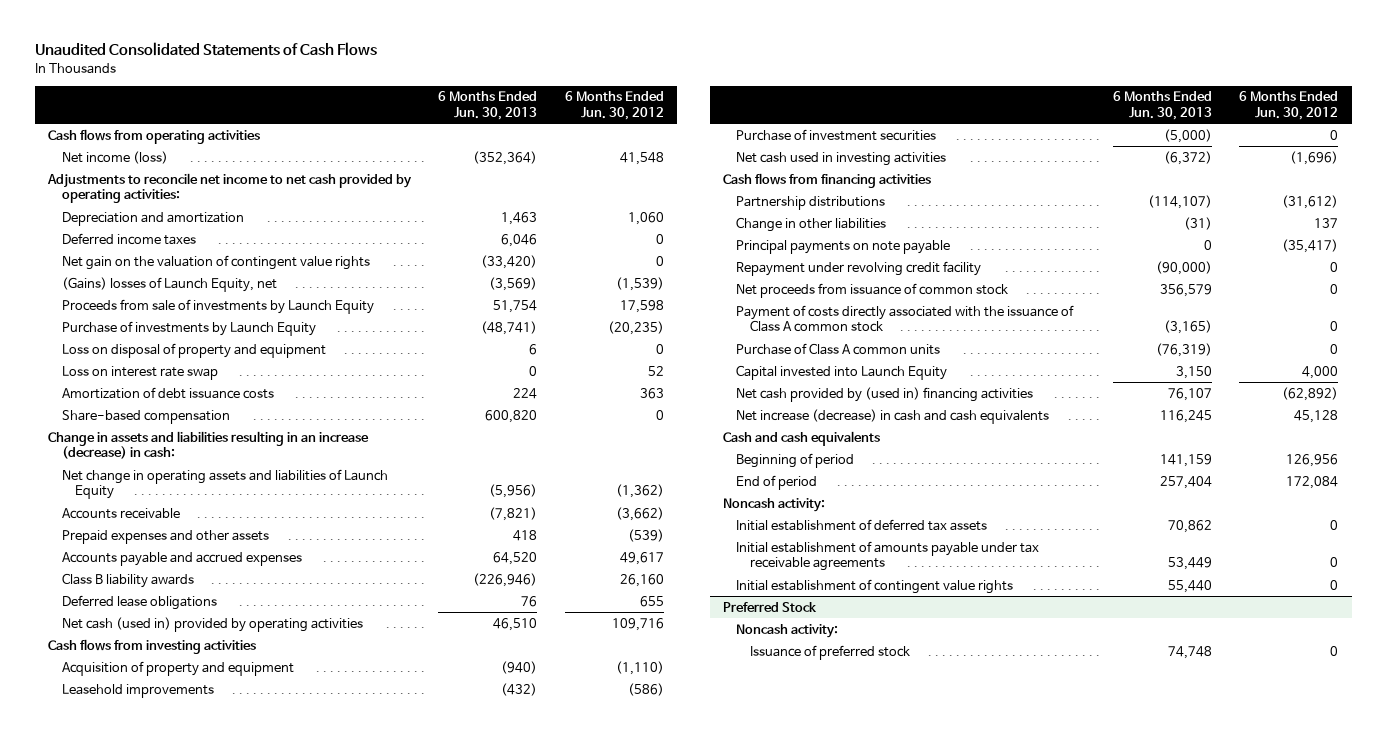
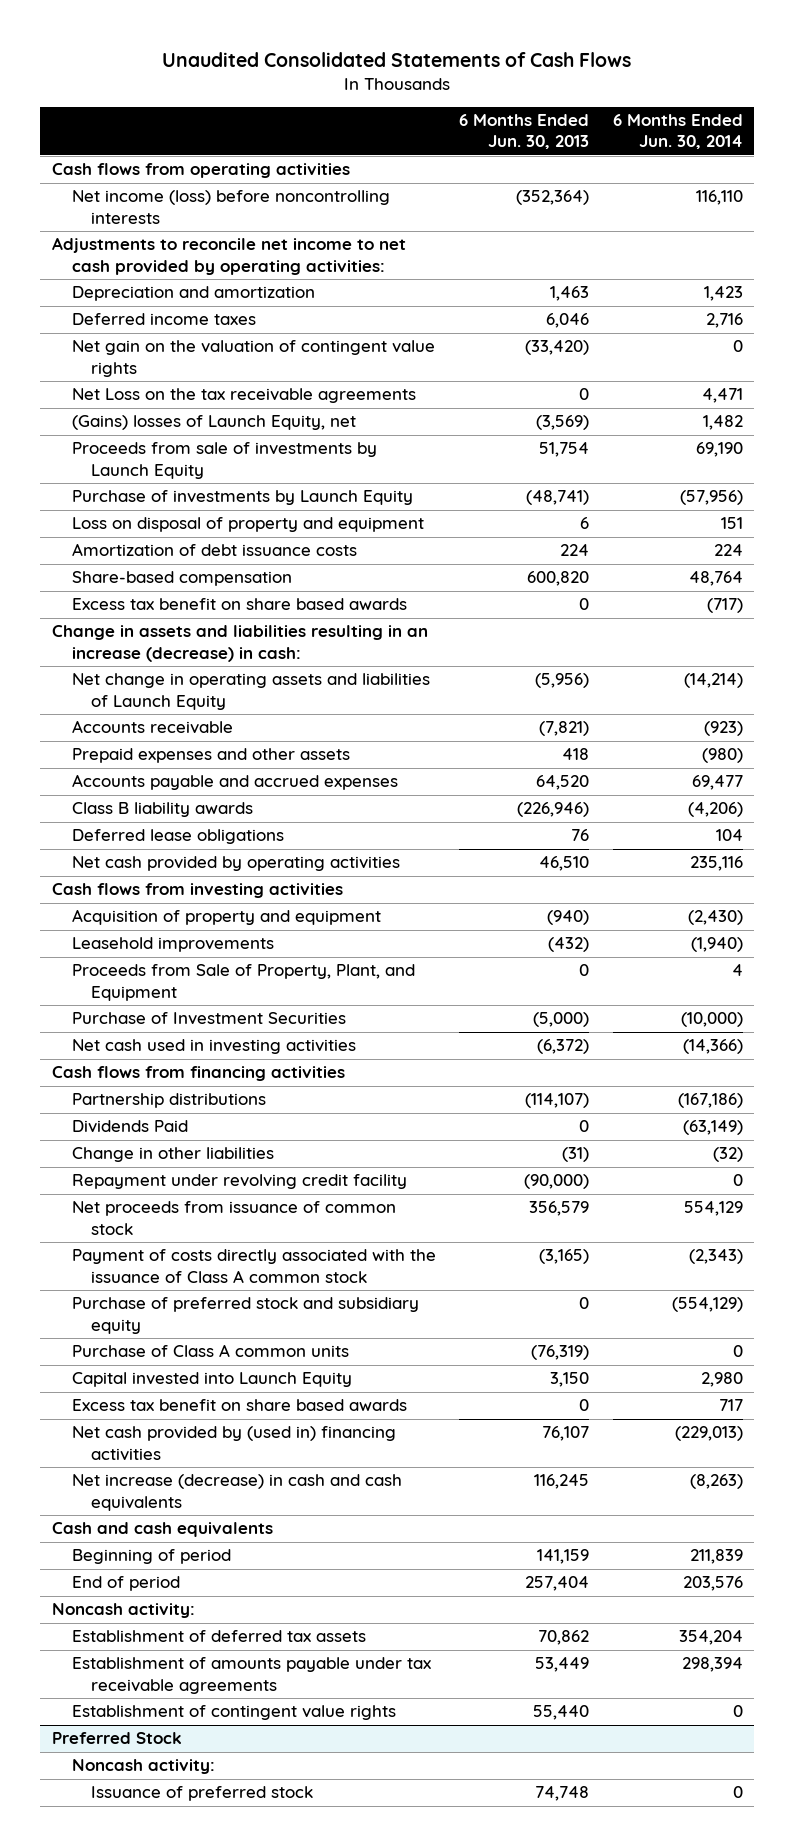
[564,91,664,120] 6 Months Ended Jun. 30, 2012 -> none
none -> [612,114,743,150] 6 Months Ended Jun. 30, 2014
[61,150,168,164] Net income (loss) -> [71,190,390,224] Net income (loss) before noncontrolling interests
none -> [71,388,416,404] Net Loss on the tax receivable agreements
[61,365,218,380] Loss on interest rate swap -> none
none -> [71,598,407,611] Excess tax benefit on share based awards
[61,616,363,632] Net cash (used in) provided by operating activities -> [71,856,400,872] Net cash provided by operating activities
none -> [71,964,415,1001] Proceeds from Sale of Property, Plant, and Equipment
[736,128,937,141] Purchase of investment securities -> [71,1012,346,1026] Purchase of Investment Securities
none -> [71,1120,188,1134] Dividends Paid
[736,239,951,254] Principal payments on note payable -> none
none -> [71,1297,419,1334] Purchase of preferred stock and subsidiary equity
none -> [71,1399,407,1412] Excess tax benefit on share based awards
[736,518,988,531] Initial establishment of deferred tax assets -> [71,1630,366,1643] Establishment of deferred tax assets
[736,540,1040,572] Initial establishment of amounts payable under tax receivable agreements -> [71,1657,431,1694] Establishment of amounts payable under tax receivable agreements
[736,578,1014,594] Initial establishment of contingent value rights -> [71,1705,396,1721] Establishment of contingent value rights

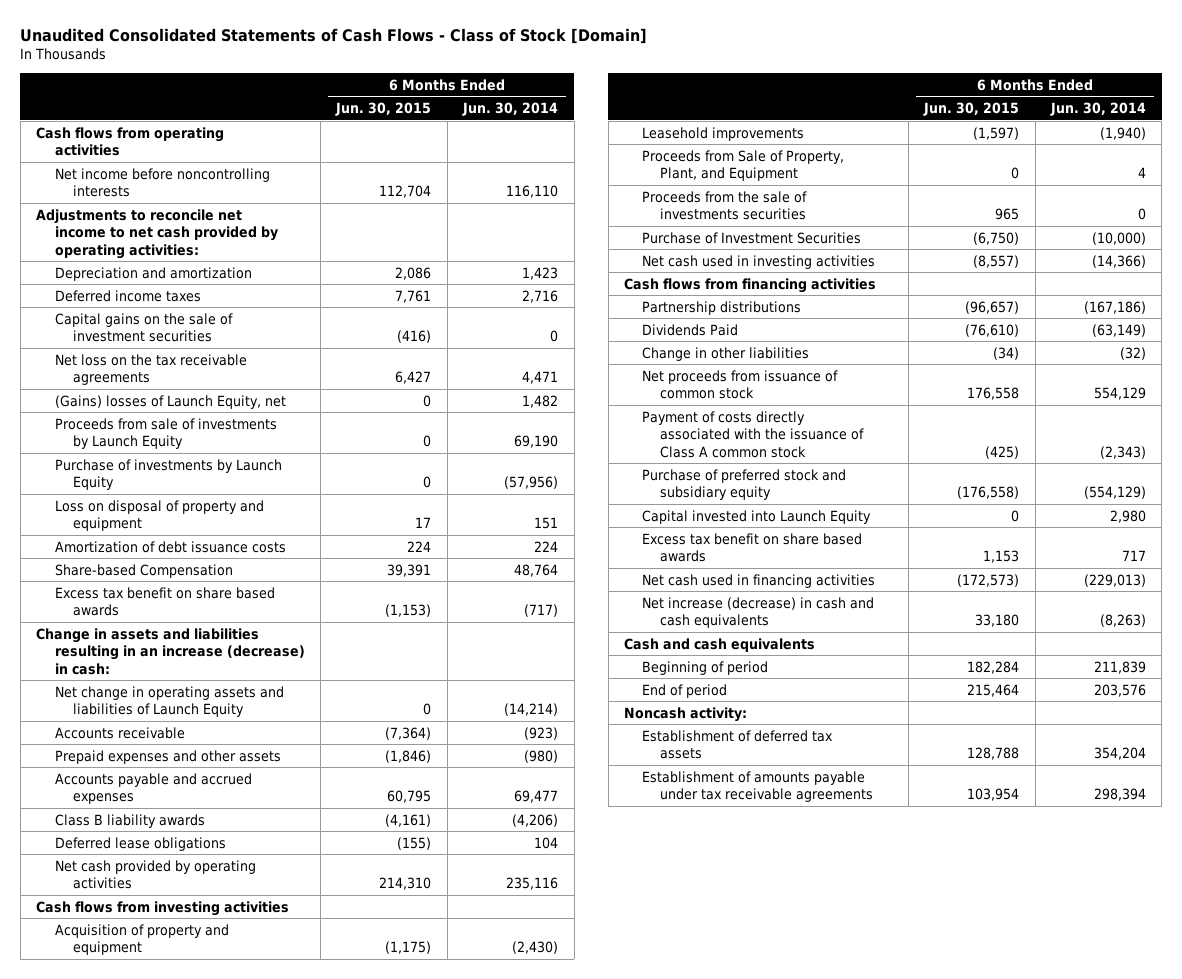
[162,51,632,67] Unaudited Consolidated Statements of Cash Flows -> [20,28,648,45] Unaudited Consolidated Statements of Cash Flows - Class of Stock [Domain]
[459,114,590,150] 6 Months Ended Jun. 30, 2013 -> none
none -> [335,102,432,117] Jun. 30, 2015
[71,190,390,224] Net income (loss) before noncontrolling interests -> [54,167,270,198] Net income before noncontrolling interests
[71,340,435,377] Net gain on the valuation of contingent value rights -> none
none -> [54,312,233,343] Capital gains on the sale of investment securities
[71,388,416,404] Net Loss on the tax receivable agreements -> [54,353,247,386] Net loss on the tax receivable agreements
[71,571,292,587] Share-based compensation -> [54,563,233,578] Share-based Compensation
none -> [642,190,808,221] Proceeds from the sale of investments securities
[71,1174,407,1190] Repayment under revolving credit facility -> none
[71,1344,349,1358] Purchase of Class A common units -> none
[71,1426,396,1461] Net cash provided by (used in) financing activities -> [642,573,876,588] Net cash used in financing activities
[71,1705,396,1721] Establishment of contingent value rights -> none
[52,1732,183,1745] Preferred Stock -> none
[71,1759,215,1775] Noncash activity: -> none
[90,1786,313,1802] Issuance of preferred stock -> none

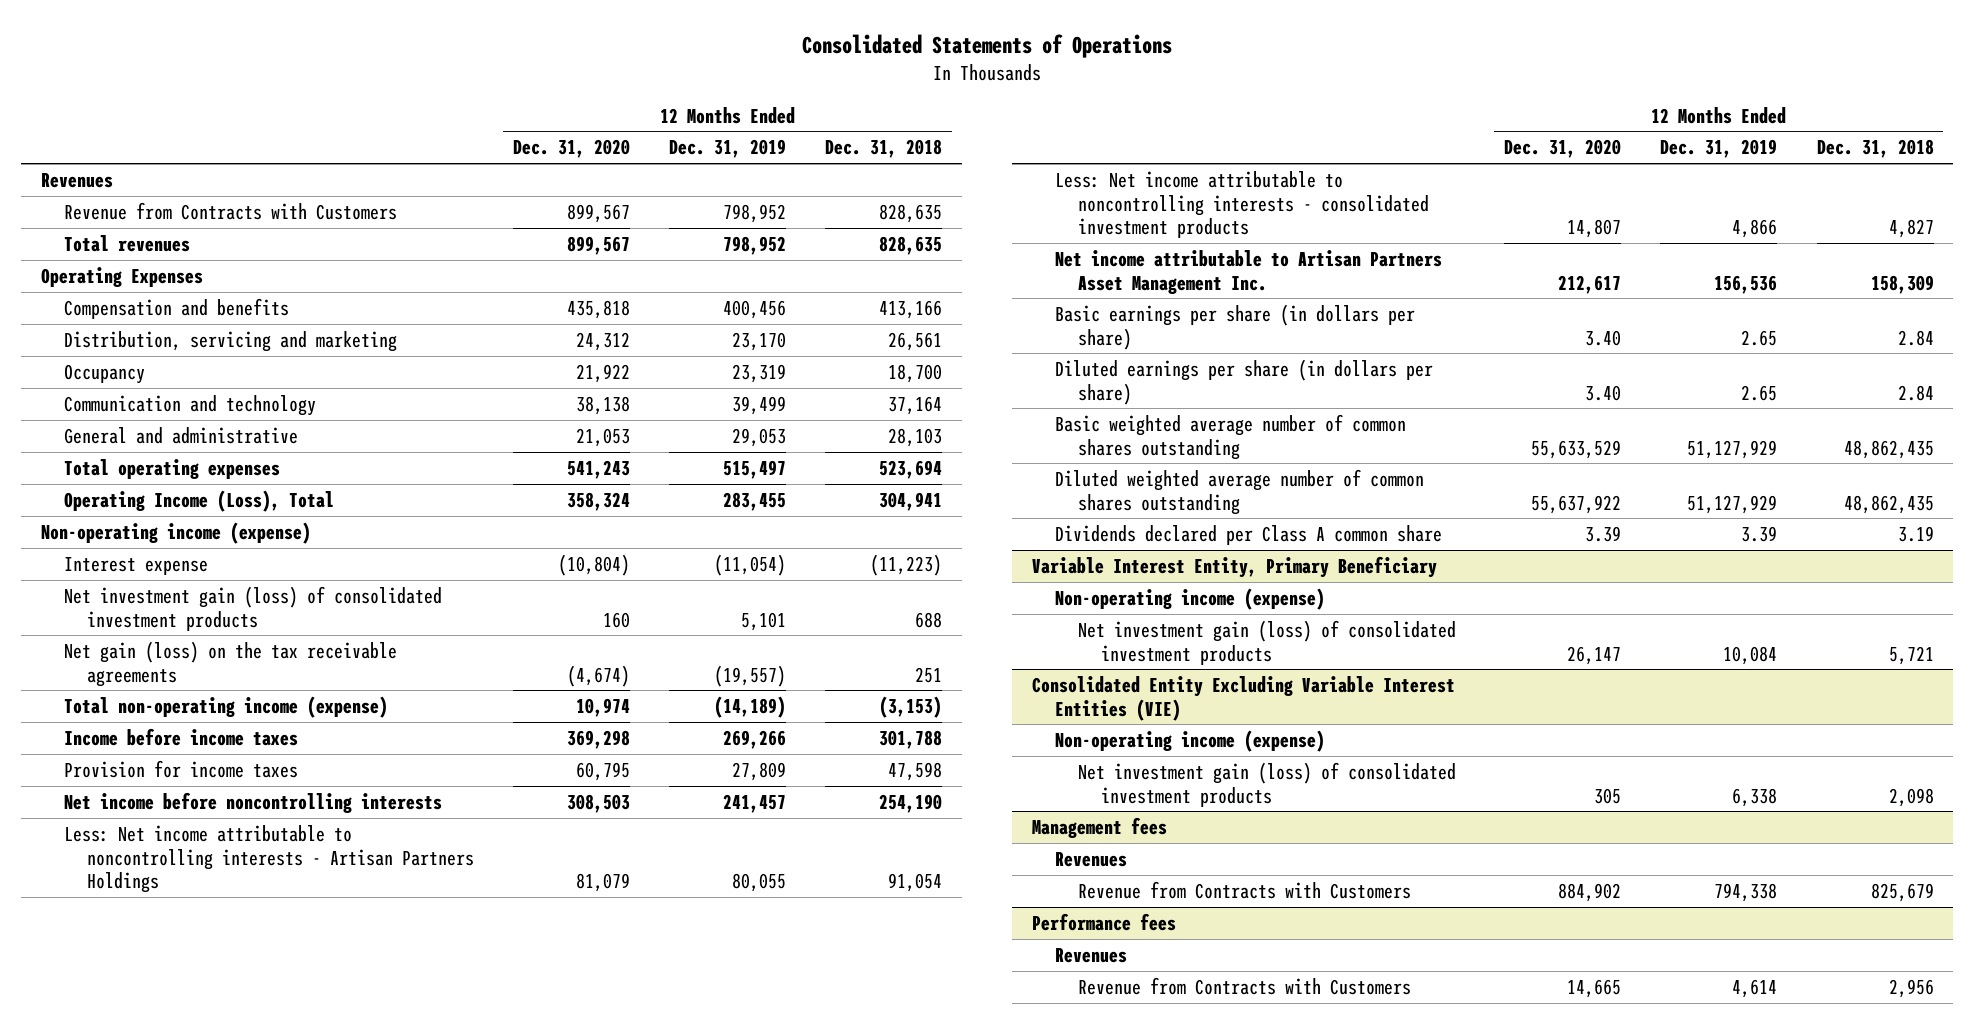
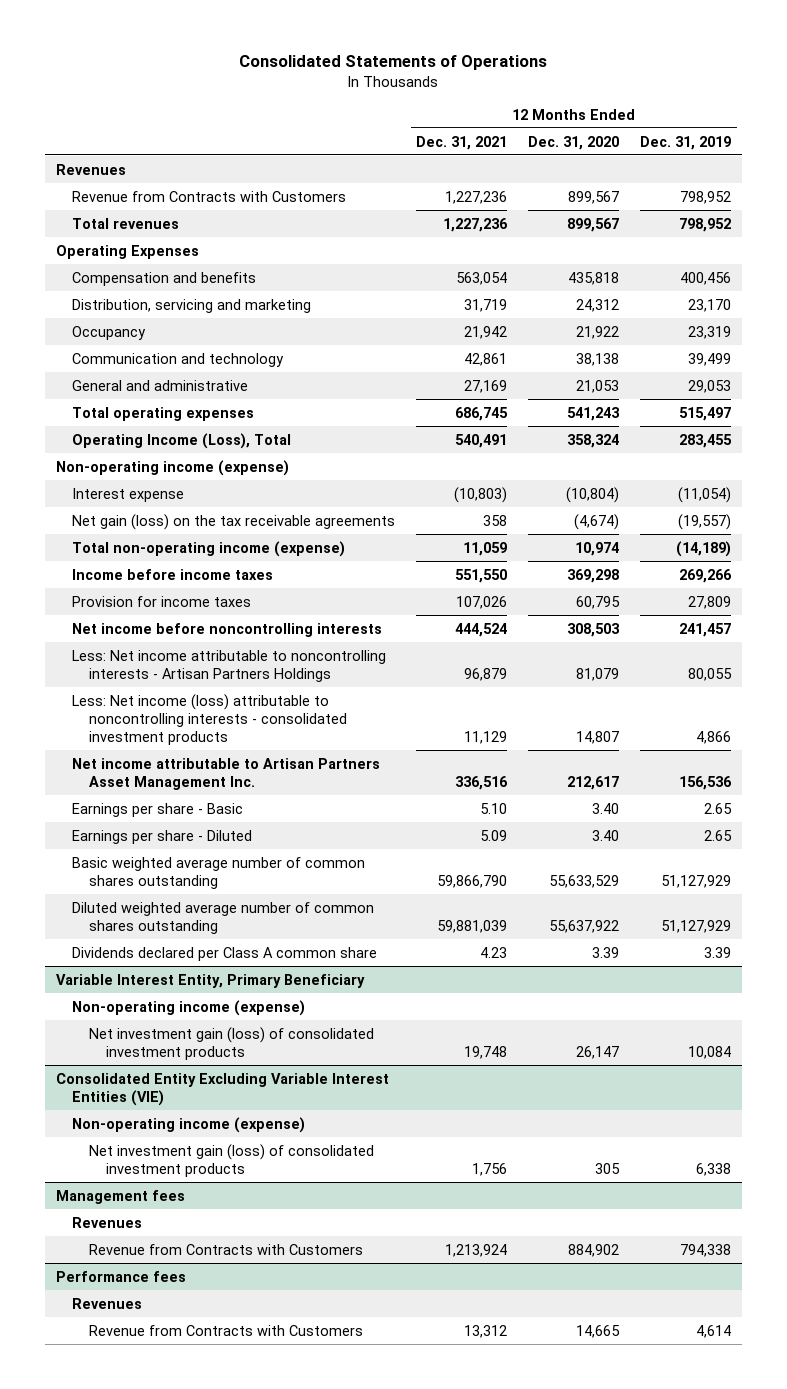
[825,139,943,159] Dec. 31, 2018 -> none
none -> [416,135,508,150] Dec. 31, 2021
[63,585,442,631] Net investment gain (loss) of consolidated investment products -> none
[1054,170,1429,239] Less: Net income attributable to noncontrolling interests - consolidated investment products -> [72,693,348,746] Less: Net income (loss) attributable to noncontrolling interests - consolidated investment products
[1054,303,1415,350] Basic earnings per share (in dollars per share) -> [72,802,244,817] Earnings per share - Basic
[1054,358,1433,405] Diluted earnings per share (in dollars per share) -> [72,829,253,844] Earnings per share - Diluted

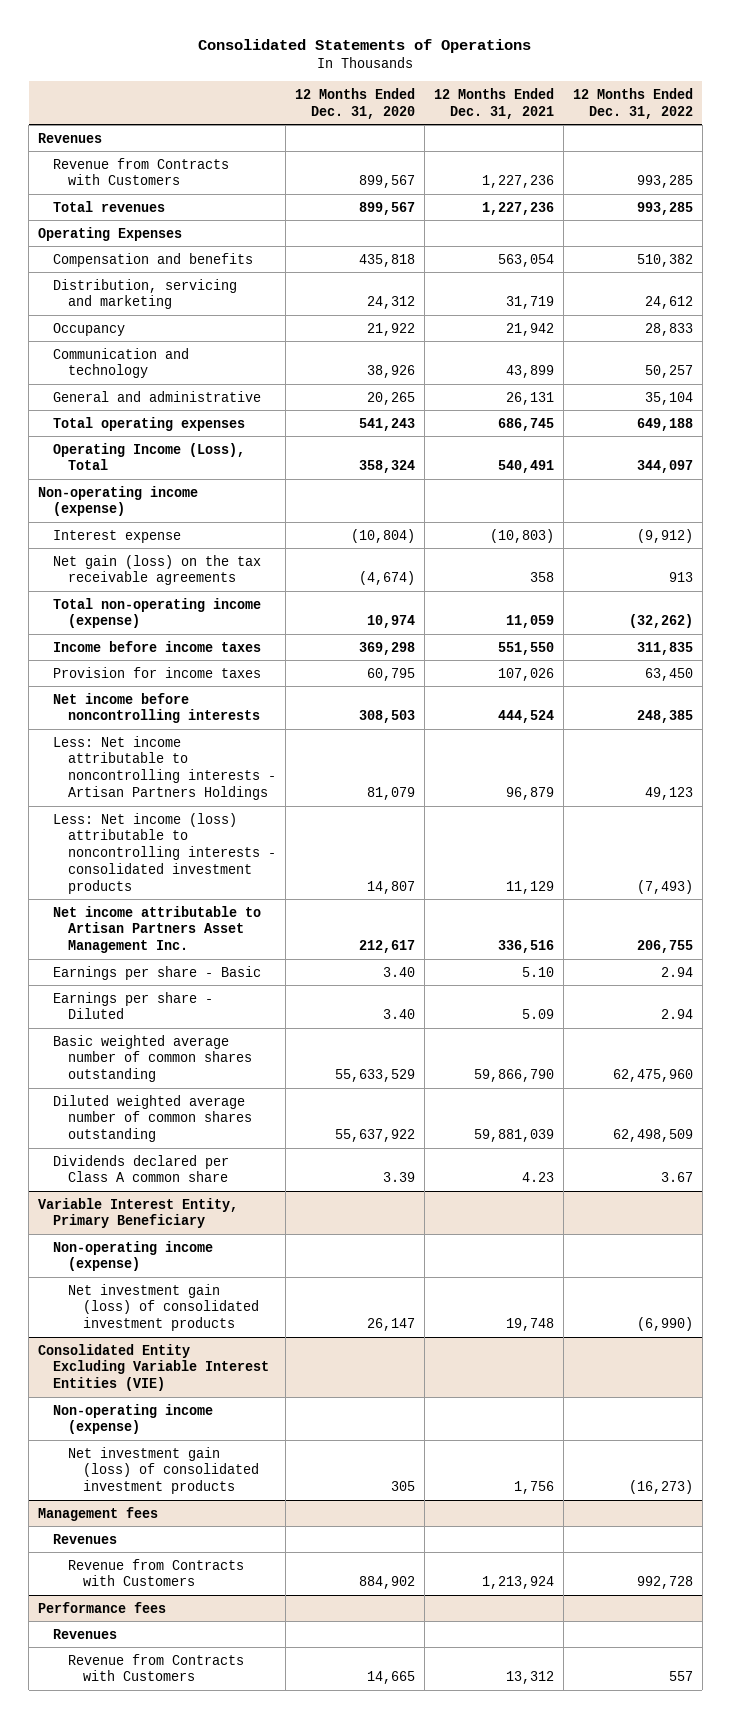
[640,135,732,150] Dec. 31, 2019 -> none
none -> [572,87,693,119] 12 Months Ended Dec. 31, 2022
[464,352,508,366] 42,861 -> [506,365,555,379] 43,899
[576,352,620,366] 38,138 -> [367,365,416,379] 38,926
[464,379,508,393] 27,169 -> [506,391,555,405] 26,131
[576,379,620,393] 21,053 -> [367,391,416,405] 20,265

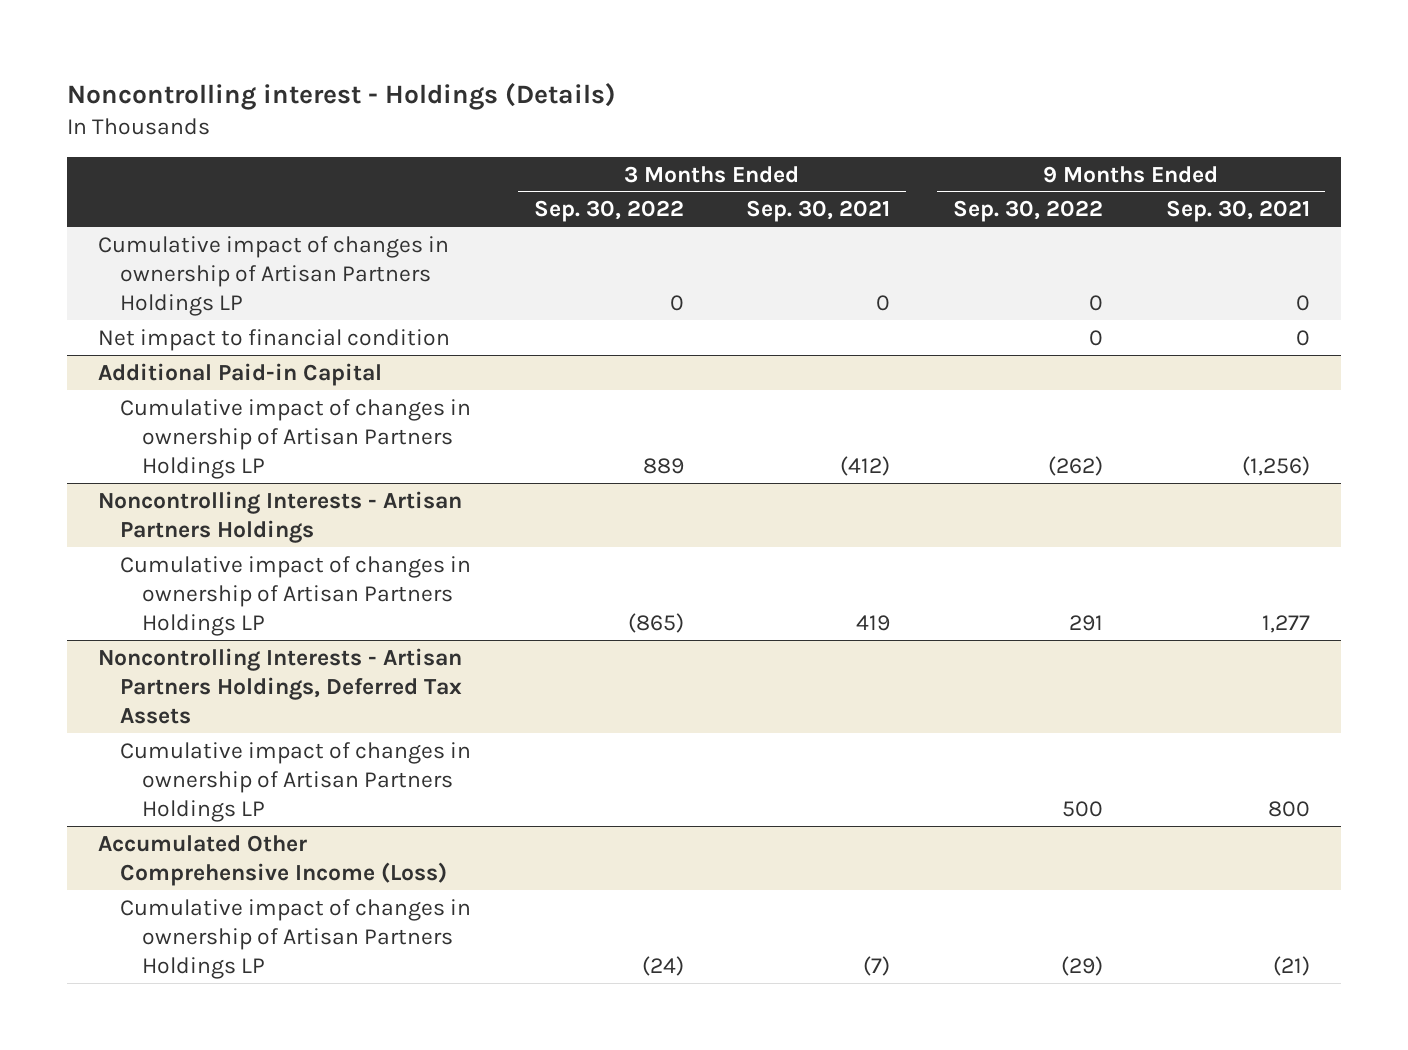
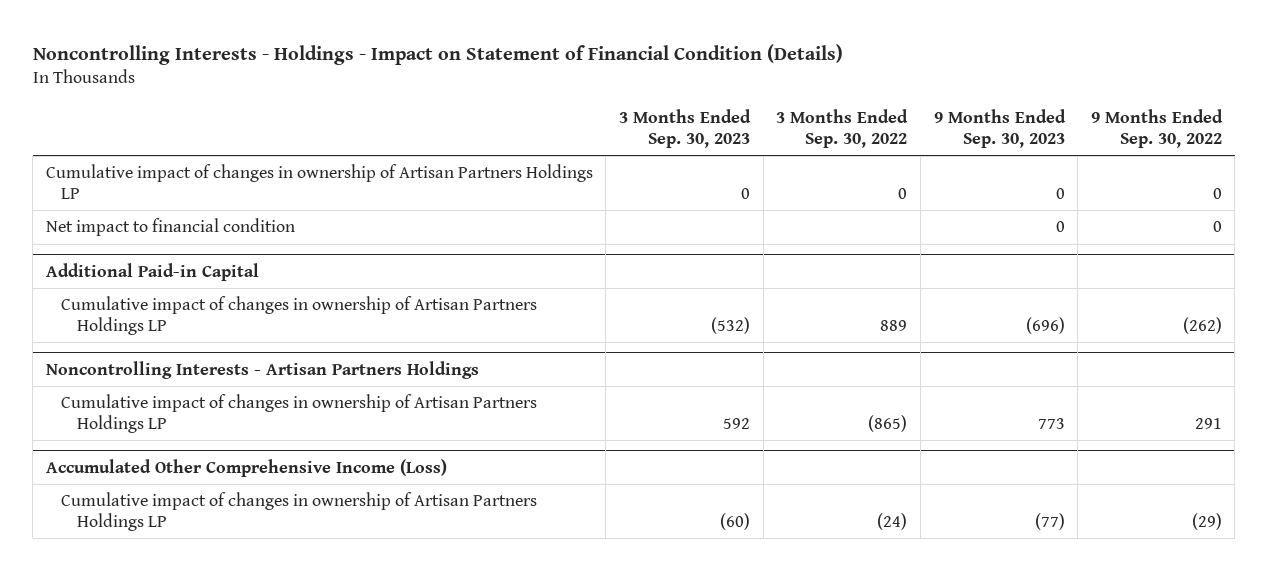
[66,82,616,110] Noncontrolling interest - Holdings (Details) -> [32,43,843,65] Noncontrolling Interests - Holdings - Impact on Statement of Financial Condition (Details)
[746,200,891,223] Sep. 30, 2021 -> none
[1165,200,1310,223] Sep. 30, 2021 -> none
none -> [619,109,752,148] 3 Months Ended Sep. 30, 2023
none -> [933,109,1066,148] 9 Months Ended Sep. 30, 2023
[97,647,463,724] Noncontrolling Interests - Artisan Partners Holdings, Deferred Tax Assets -> none
[120,741,472,822] Cumulative impact of changes in ownership of Artisan Partners Holdings LP -> none

